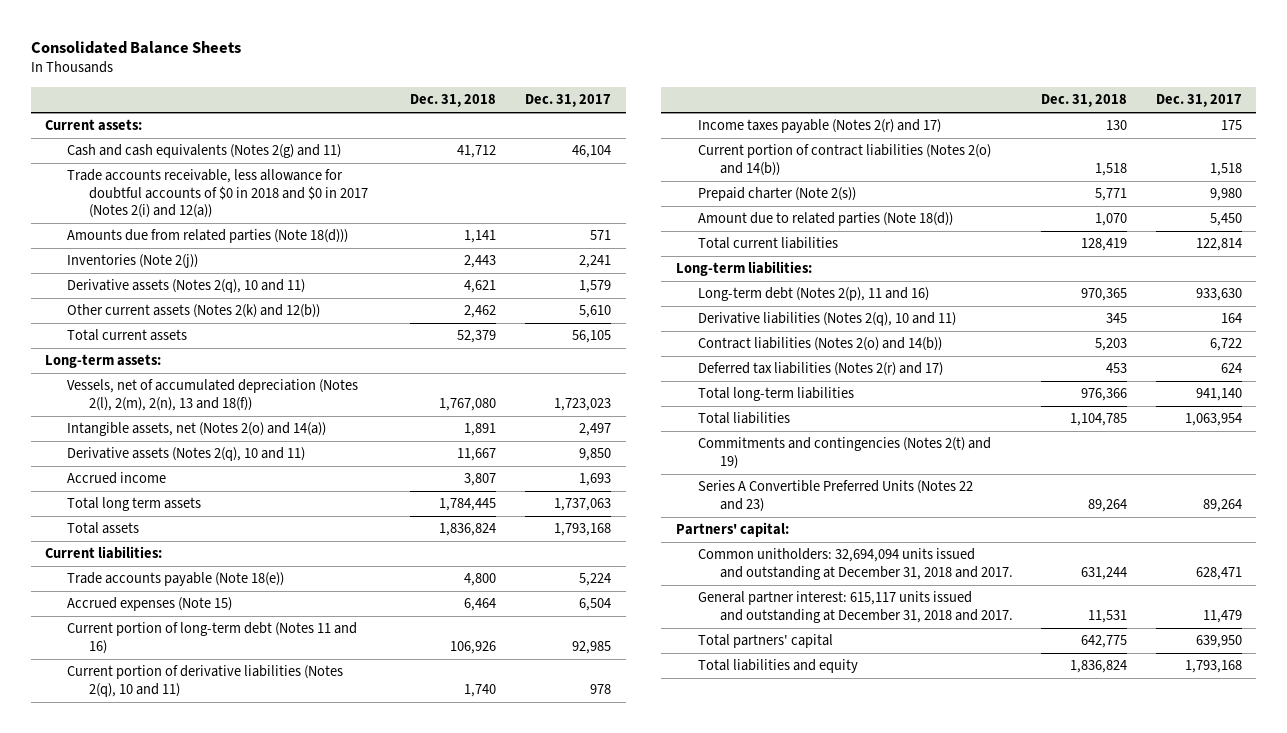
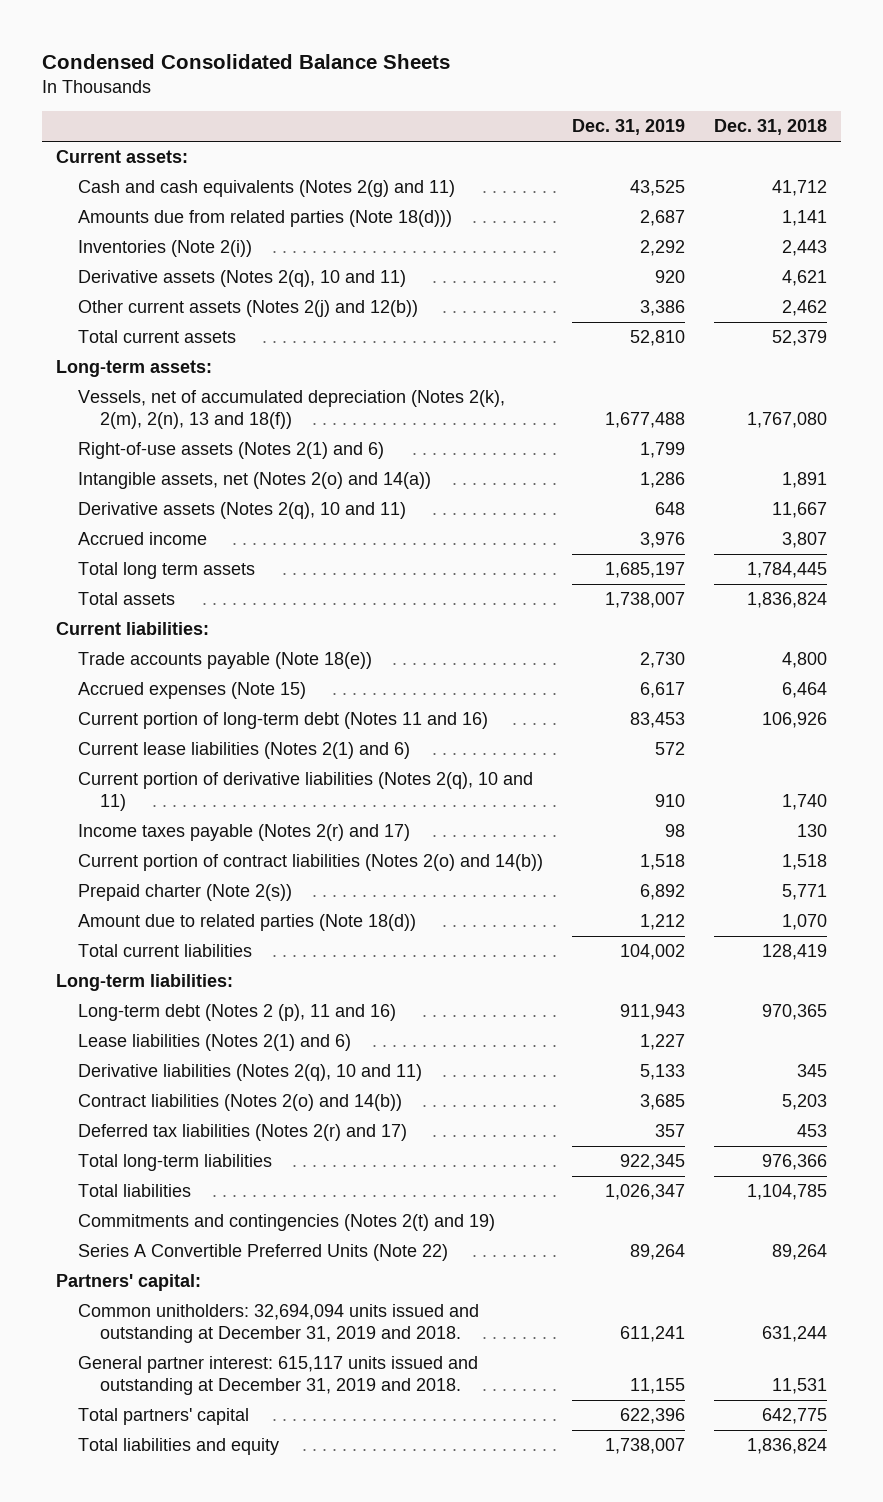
[30,40,241,54] Consolidated Balance Sheets -> [41,54,450,70] Condensed Consolidated Balance Sheets
[525,94,612,108] Dec. 31, 2017 -> none
none -> [571,119,685,136] Dec. 31, 2019
[66,169,368,219] Trade accounts receivable, less allowance for doubtful accounts of $0 in 2018 and $0 in 2017 (Notes 2(i) and 12(a)) -> none
[66,254,198,269] Inventories (Note 2(j)) -> [78,240,253,258] Inventories (Note 2(i))
[66,304,320,319] Other current assets (Notes 2(k) and 12(b)) -> [78,300,419,318] Other current assets (Notes 2(j) and 12(b))
[66,379,358,411] Vessels, net of accumulated depreciation (Notes 2(l), 2(m), 2(n), 13 and 18(f)) -> [78,390,506,430] Vessels, net of accumulated depreciation (Notes 2(k), 2(m), 2(n), 13 and 18(f))
none -> [78,442,385,460] Right-of-use assets (Notes 2(1) and 6)
none -> [78,742,411,760] Current lease liabilities (Notes 2(1) and 6)
[697,287,929,302] Long-term debt (Notes 2(p), 11 and 16) -> [78,1004,397,1022] Long-term debt (Notes 2 (p), 11 and 16)
none -> [78,1034,352,1052] Lease liabilities (Notes 2(1) and 6)
[697,480,973,512] Series A Convertible Preferred Units (Notes 22 and 23) -> [78,1244,449,1262] Series A Convertible Preferred Units (Note 22)
[697,548,1013,580] Common unitholders: 32,694,094 units issued and outstanding at December 31, 2018 and 2017. -> [78,1304,480,1344] Common unitholders: 32,694,094 units issued and outstanding at December 31, 2019 and 2018.
[697,591,1013,623] General partner interest: 615,117 units issued and outstanding at December 31, 2018 and 2017. -> [78,1356,479,1396] General partner interest: 615,117 units issued and outstanding at December 31, 2019 and 2018.

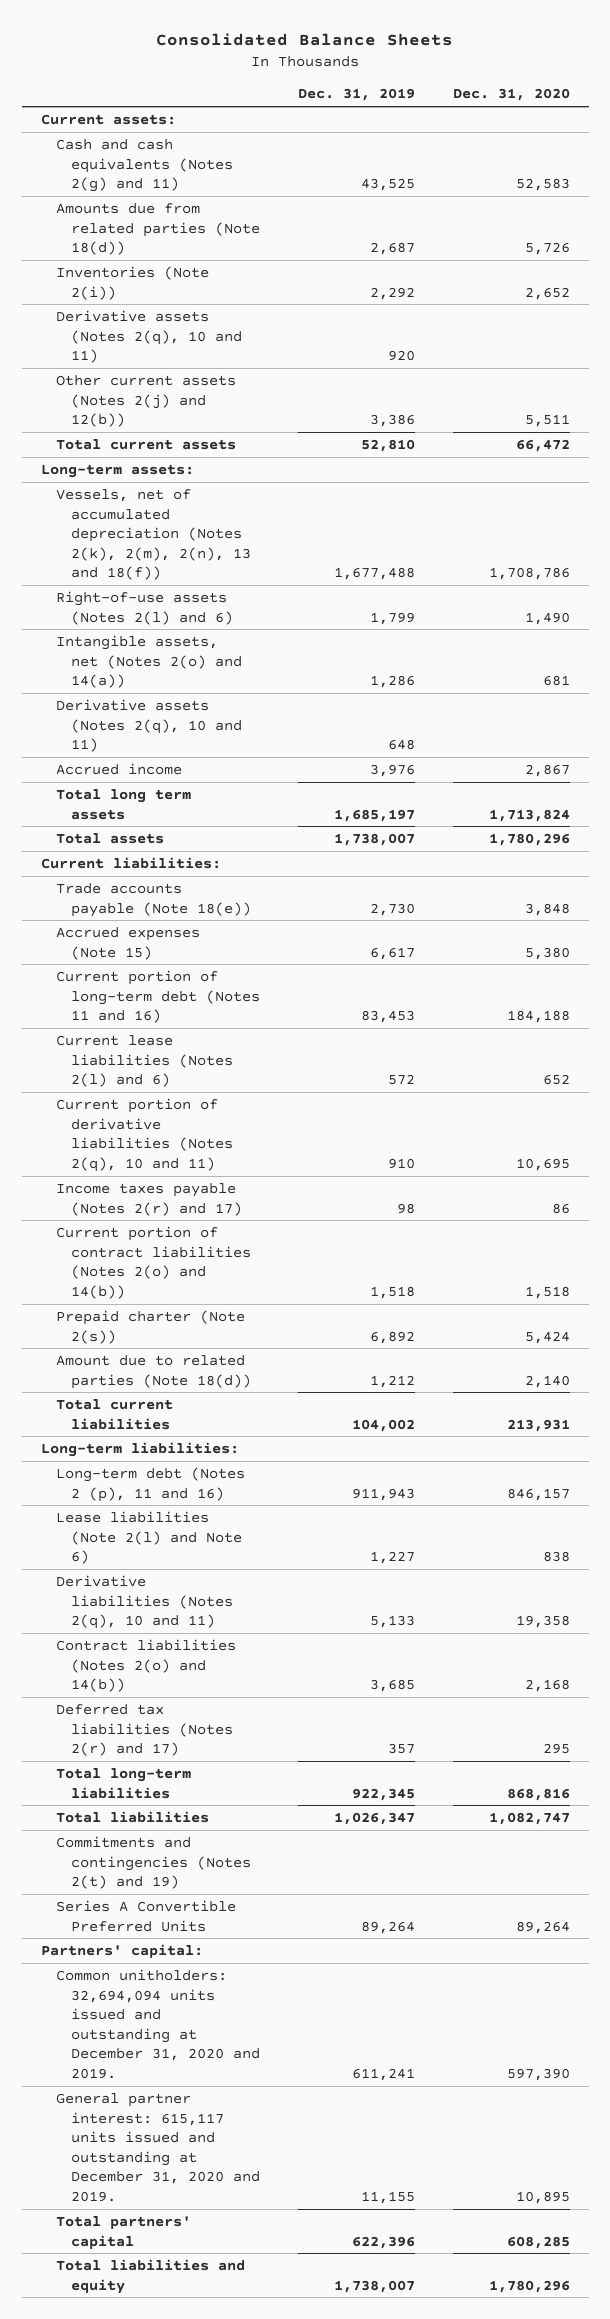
[41,54,450,70] Condensed Consolidated Balance Sheets -> [156,33,454,47] Consolidated Balance Sheets
[713,119,827,136] Dec. 31, 2018 -> none
none -> [452,88,570,102] Dec. 31, 2020
[78,210,453,228] Amounts due from related parties (Note 18(d))) -> [55,202,260,256] Amounts due from related parties (Note 18(d))
[78,442,385,460] Right-of-use assets (Notes 2(1) and 6) -> [55,590,233,625] Right-of-use assets (Notes 2(l) and 6)
[78,742,411,760] Current lease liabilities (Notes 2(1) and 6) -> [55,1034,233,1088] Current lease liabilities (Notes 2(l) and 6)
[78,1034,352,1052] Lease liabilities (Notes 2(1) and 6) -> [55,1510,242,1565] Lease liabilities (Note 2(l) and Note 6)
[78,1244,449,1262] Series A Convertible Preferred Units (Note 22) -> [55,1899,236,1932] Series A Convertible Preferred Units
[78,1304,480,1344] Common unitholders: 32,694,094 units issued and outstanding at December 31, 2019 and 2018. -> [55,1968,260,2080] Common unitholders: 32,694,094 units issued and outstanding at December 31, 2020 and 2019.
[78,1356,479,1396] General partner interest: 615,117 units issued and outstanding at December 31, 2019 and 2018. -> [55,2092,260,2203] General partner interest: 615,117 units issued and outstanding at December 31, 2020 and 2019.

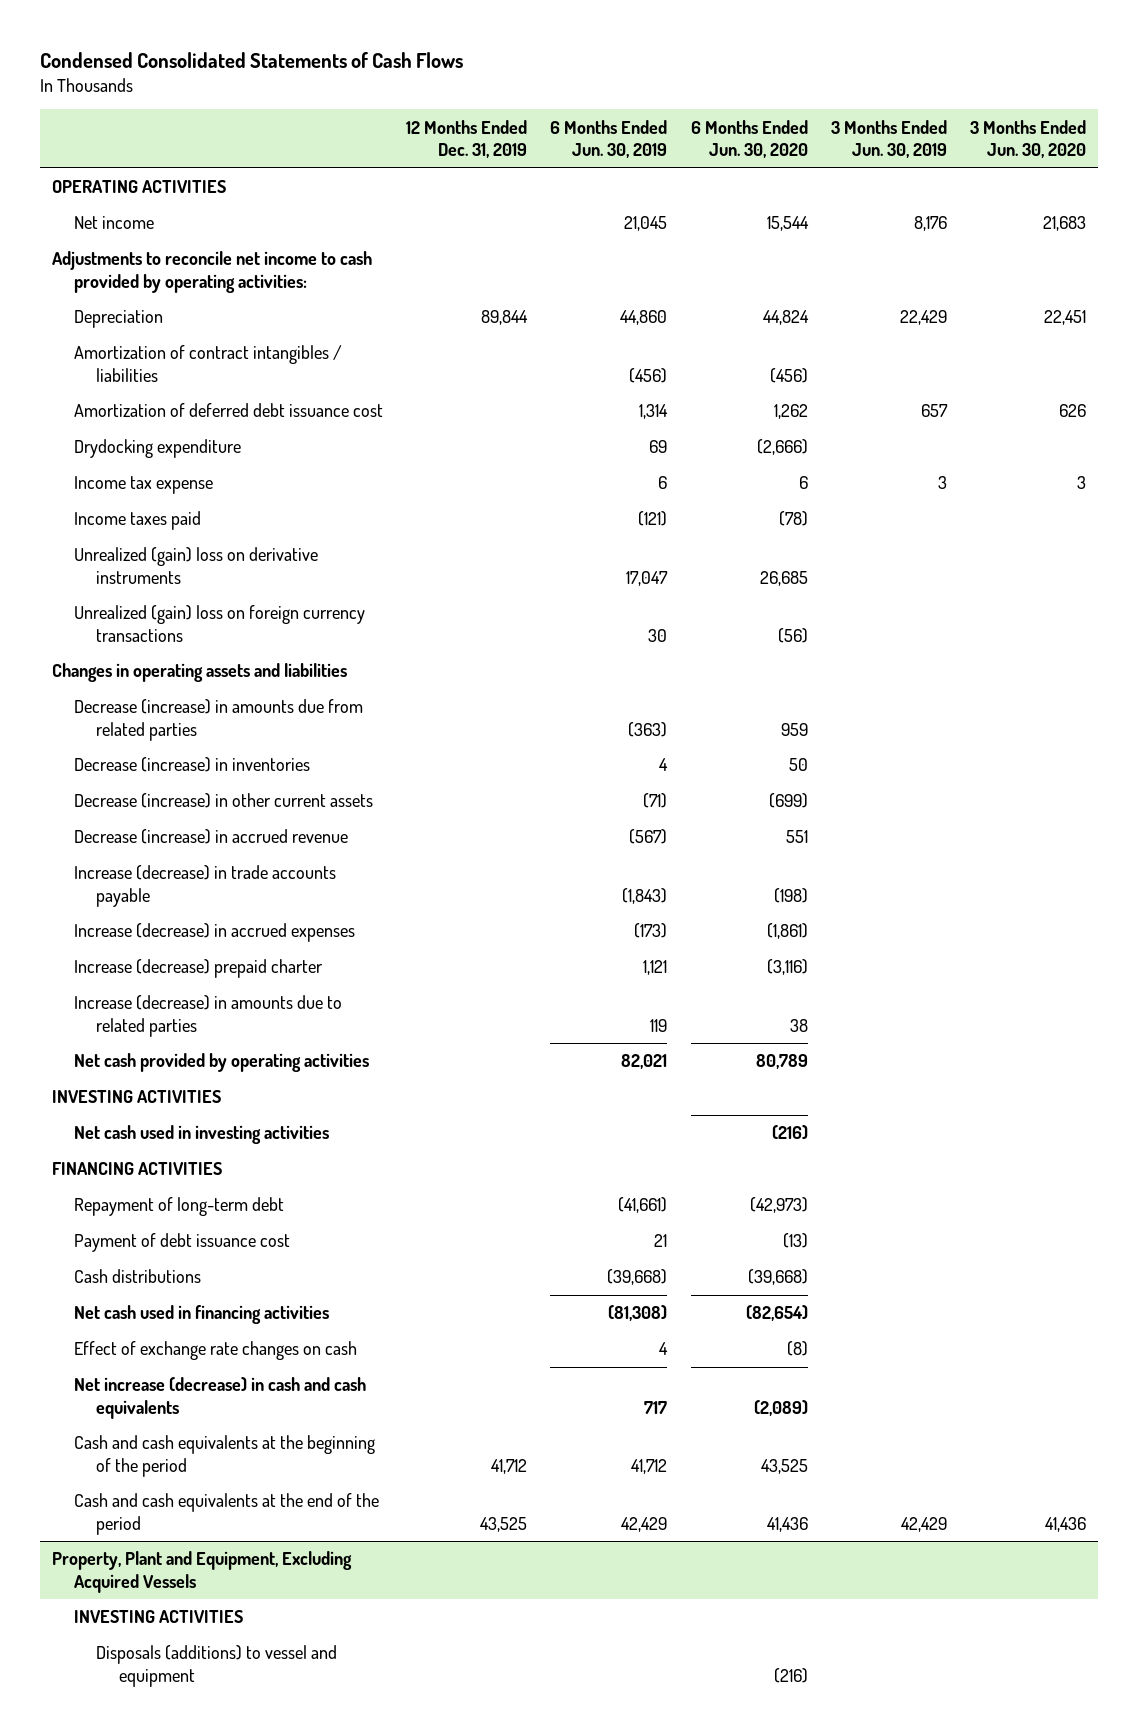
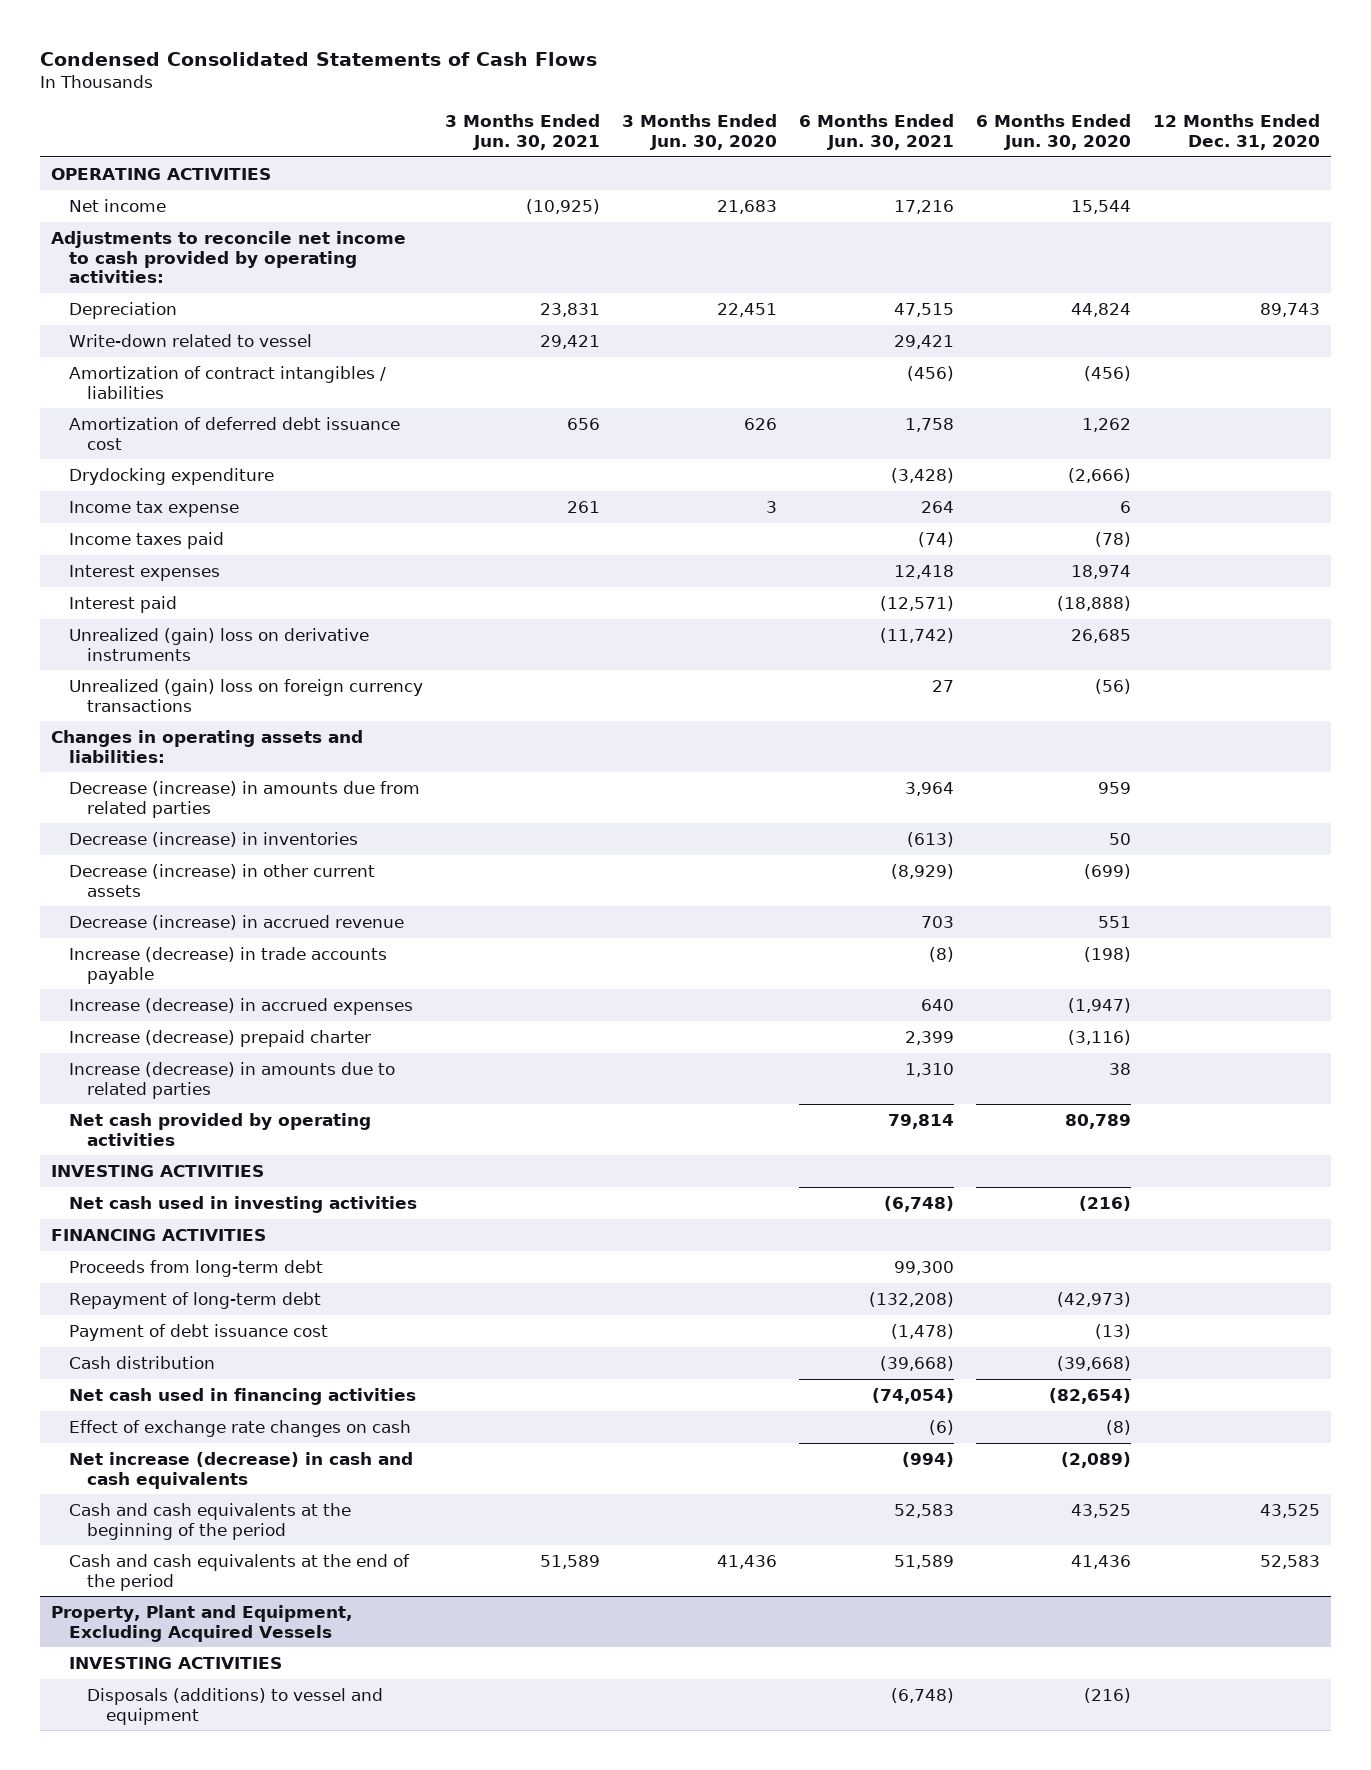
[406,119,528,159] 12 Months Ended Dec. 31, 2019 -> none
[550,119,668,159] 6 Months Ended Jun. 30, 2019 -> none
[830,119,947,159] 3 Months Ended Jun. 30, 2019 -> none
none -> [445,114,601,150] 3 Months Ended Jun. 30, 2021
none -> [799,114,955,150] 6 Months Ended Jun. 30, 2021
none -> [1153,114,1321,150] 12 Months Ended Dec. 31, 2020
none -> [69,334,313,348] Write-down related to vessel
none -> [69,565,221,582] Interest expenses
none -> [69,596,178,614] Interest paid
[51,663,347,683] Changes in operating assets and liabilities -> [51,730,364,763] Changes in operating assets and liabilities:
[766,923,808,940] (1,861) -> [1068,998,1132,1014] (1,947)
none -> [69,1260,324,1278] Proceeds from long-term debt
[73,1269,201,1284] Cash distributions -> [69,1356,216,1370] Cash distribution

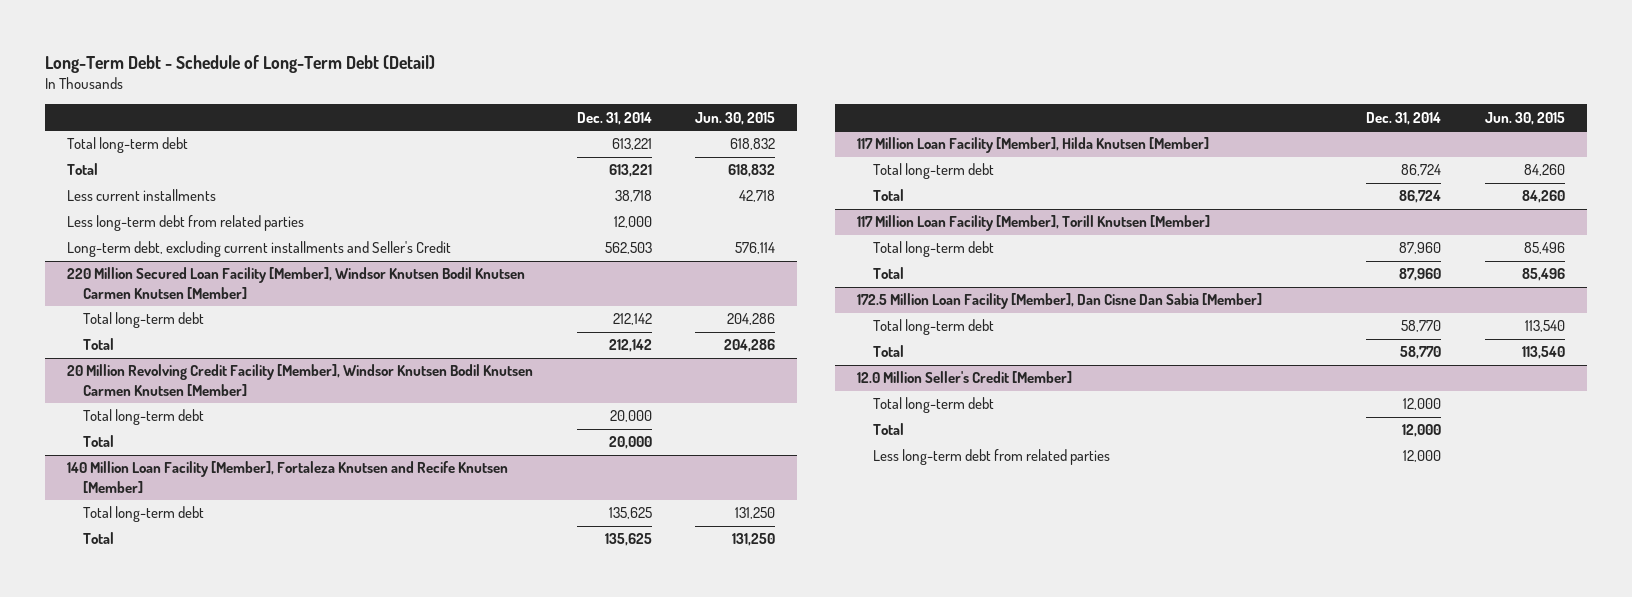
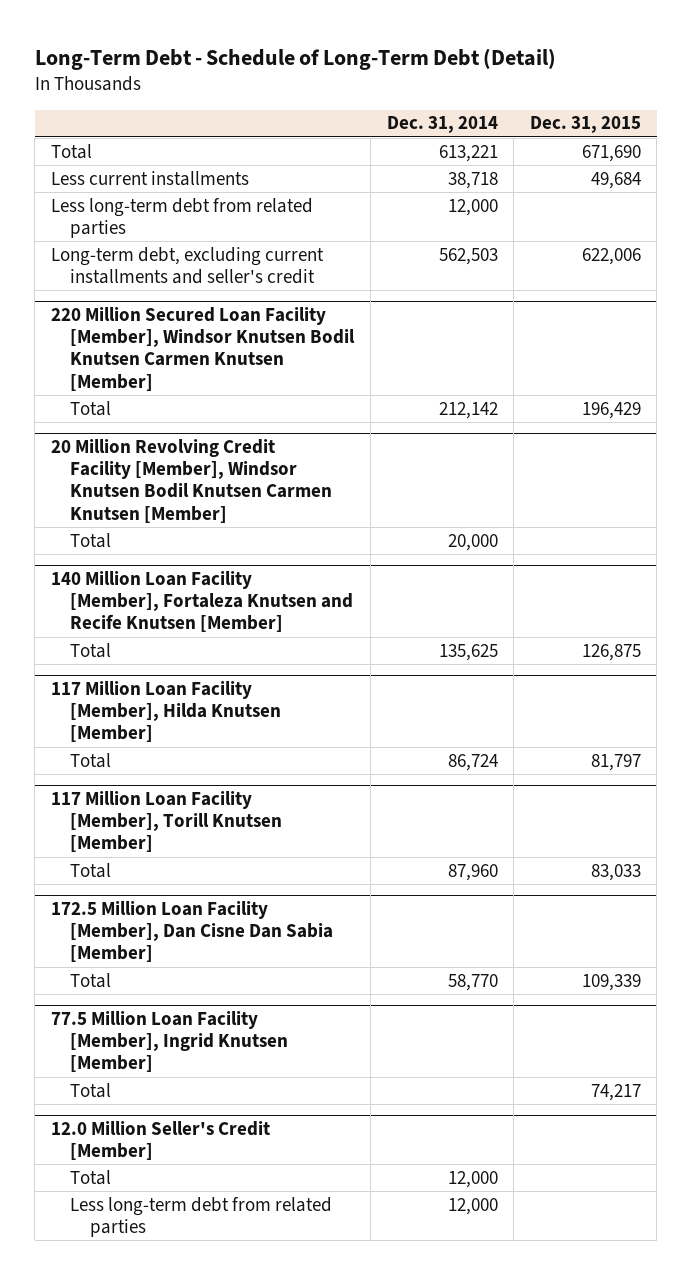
[695,111,776,125] Jun. 30, 2015 -> none
none -> [529,116,641,134] Dec. 31, 2015
[66,137,188,154] Total long-term debt -> none
[66,241,451,258] Long-term debt, excluding current installments and Seller's Credit -> [50,246,324,285] Long-term debt, excluding current installments and seller's credit
[83,312,205,329] Total long-term debt -> none
[83,409,205,426] Total long-term debt -> none
[83,506,205,523] Total long-term debt -> none
[872,163,994,180] Total long-term debt -> none
[872,241,994,258] Total long-term debt -> none
[872,319,994,336] Total long-term debt -> none
none -> [50,1011,289,1073] 77.5 Million Loan Facility [Member], Ingrid Knutsen [Member]
none -> [70,1082,112,1098] Total
[872,397,994,414] Total long-term debt -> none

